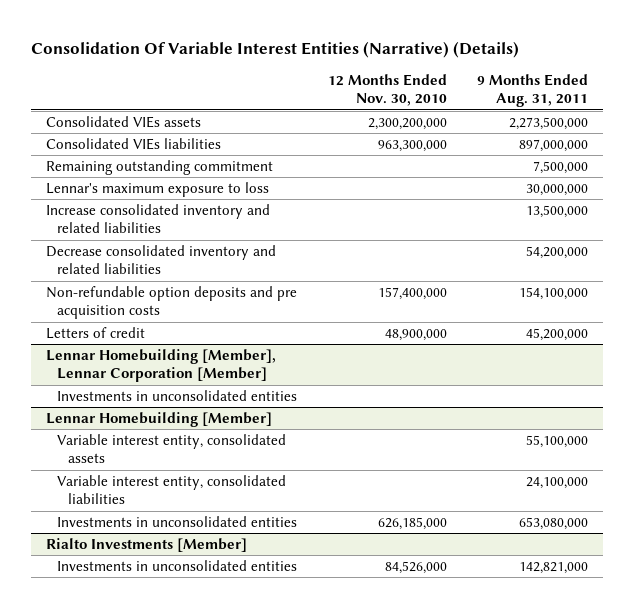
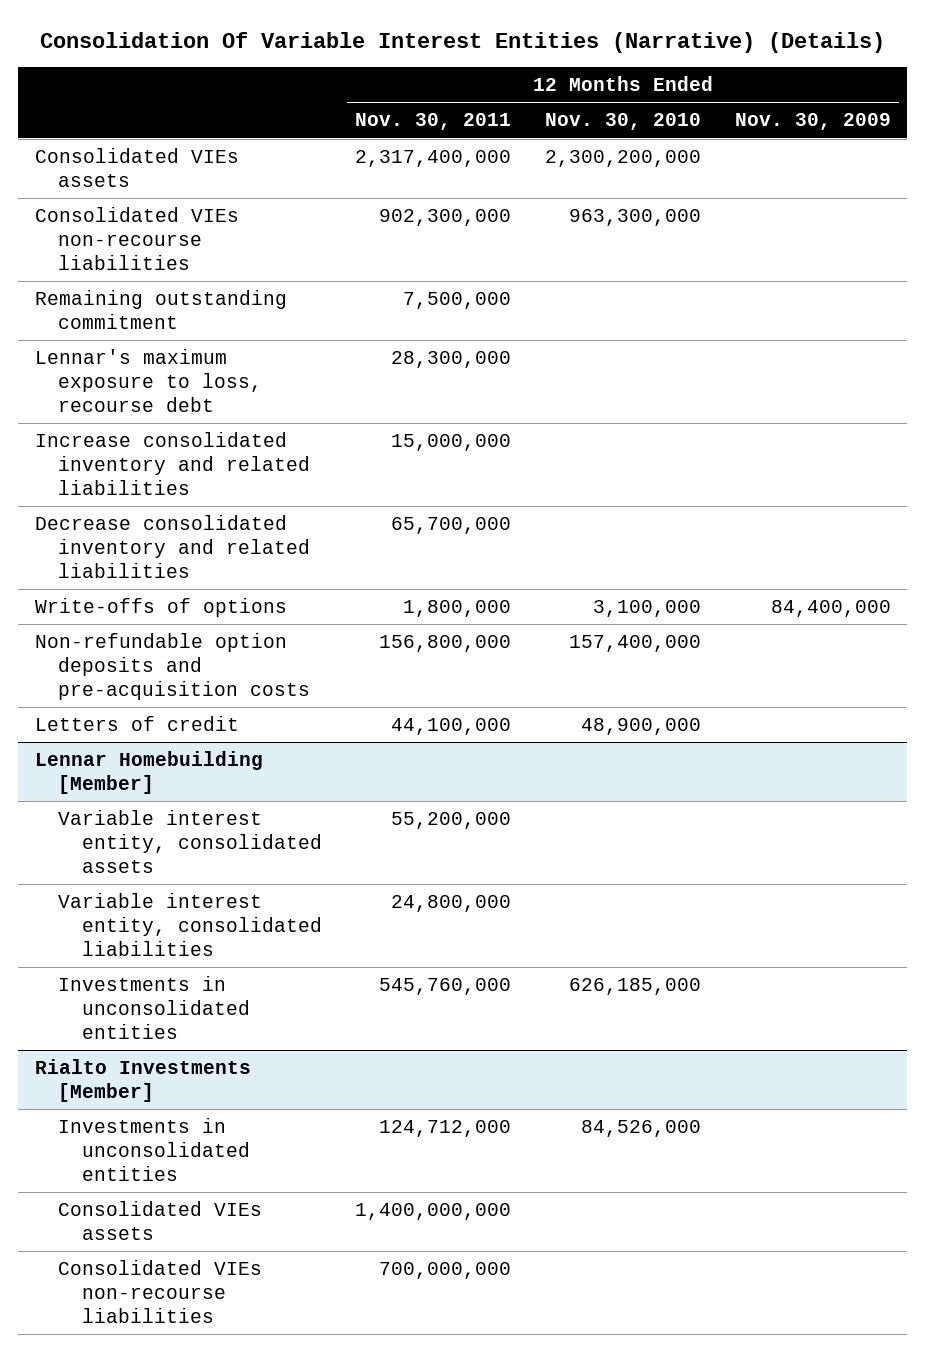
[476,73,588,108] 9 Months Ended Aug. 31, 2011 -> none
none -> [355,113,512,131] Nov. 30, 2011
none -> [734,113,891,131] Nov. 30, 2009
[46,137,222,150] Consolidated VIEs liabilities -> [34,207,239,271] Consolidated VIEs non-recourse liabilities
[46,181,270,197] Lennar's maximum exposure to loss -> [34,349,263,413] Lennar's maximum exposure to loss, recourse debt
none -> [34,598,287,618] Write-offs of options
[46,285,298,320] Non-refundable option deposits and pre acquisition costs -> [34,633,311,701] Non-refundable option deposits and pre-acquisition costs
[46,348,277,383] Lennar Homebuilding [Member], Lennar Corporation [Member] -> none
[57,389,298,401] Investments in unconsolidated entities -> none
none -> [58,1201,263,1241] Consolidated VIEs assets
none -> [58,1260,263,1324] Consolidated VIEs non-recourse liabilities

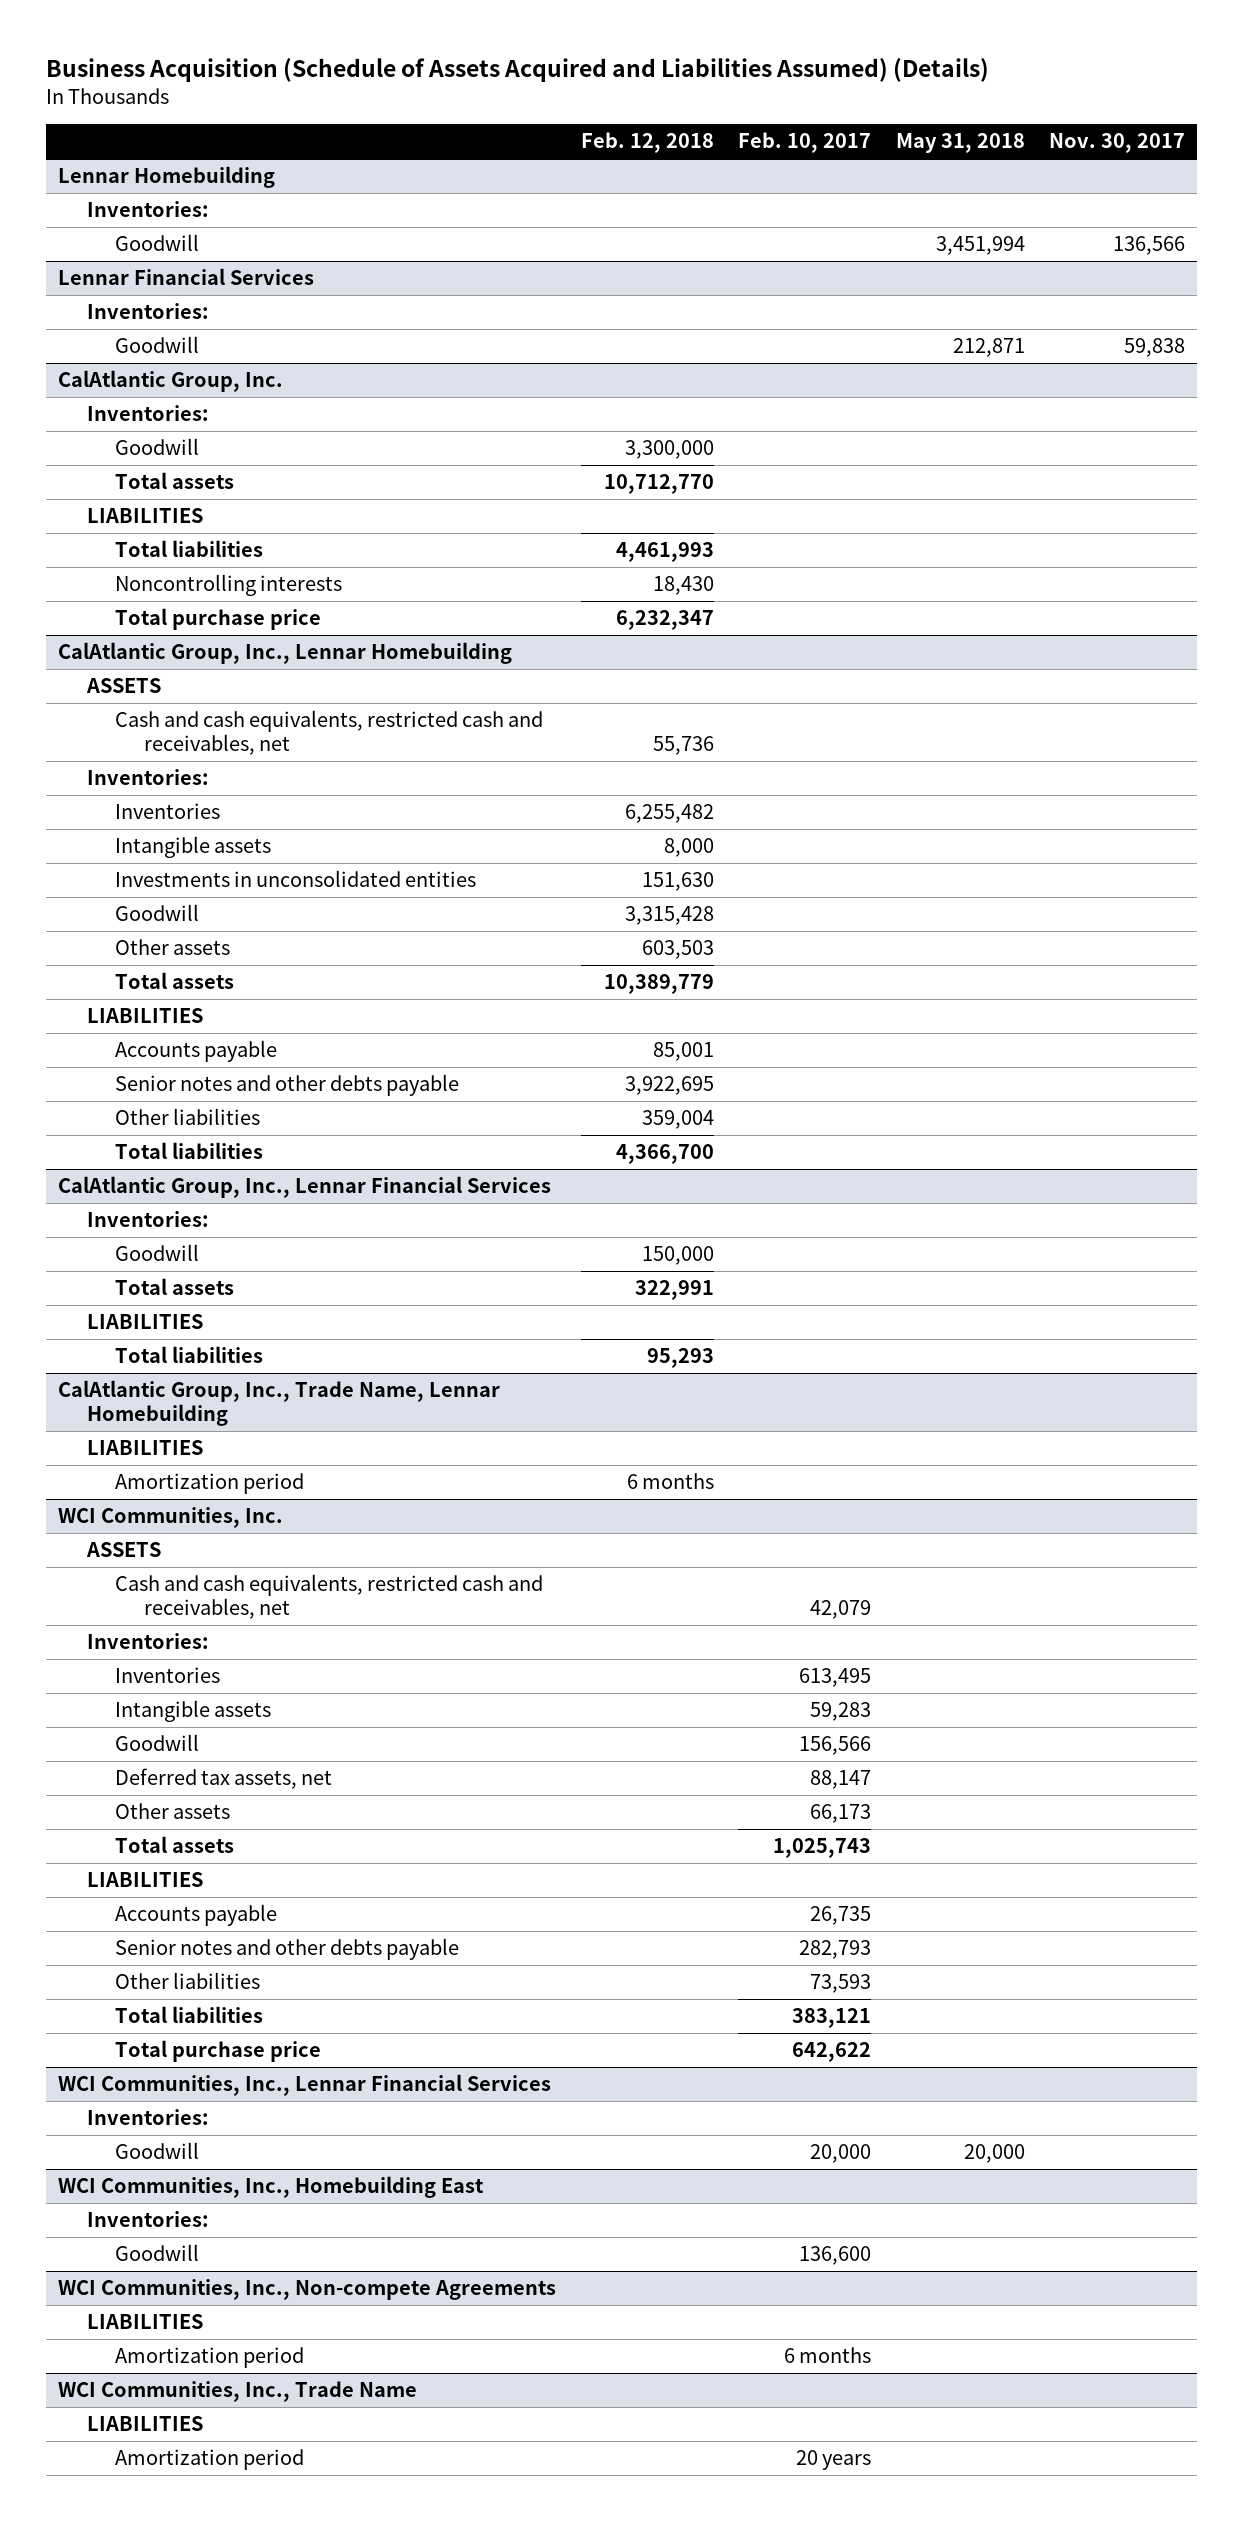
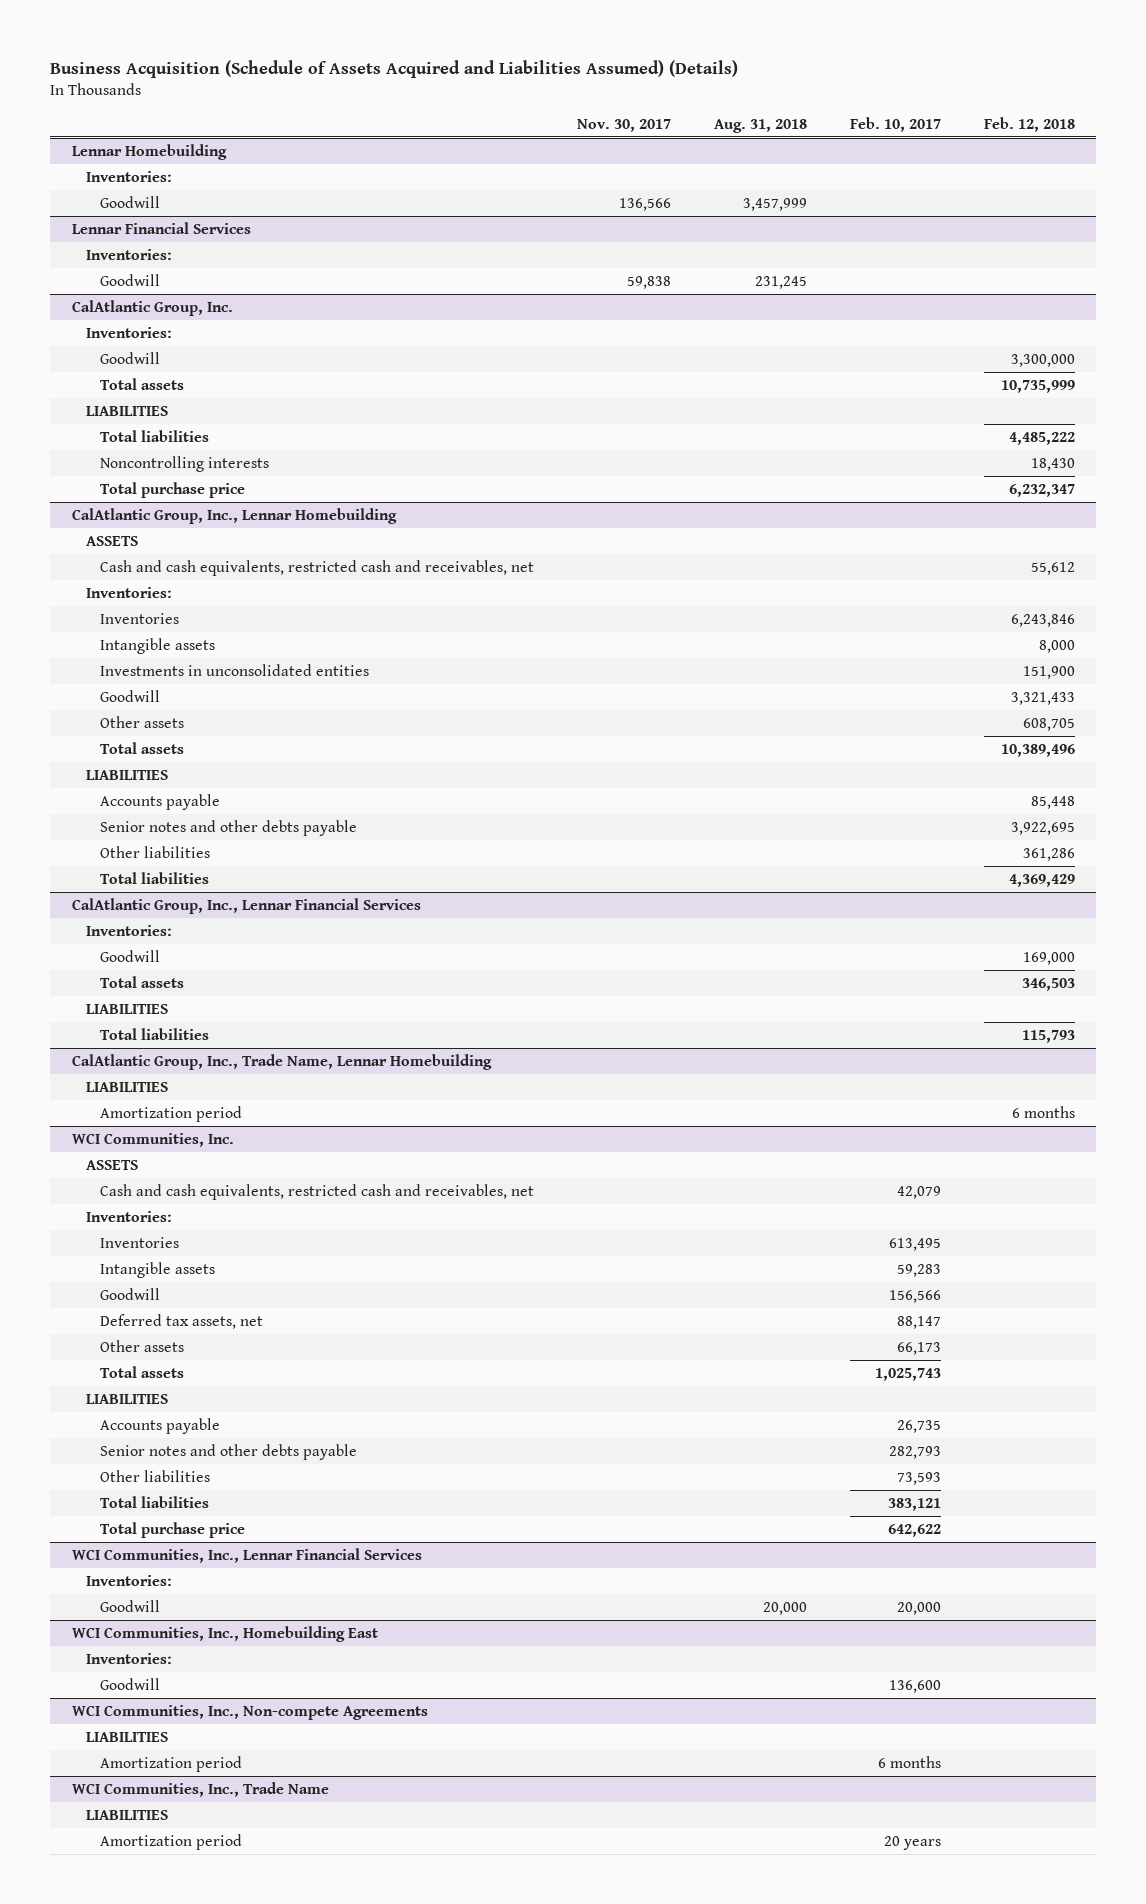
[895,133,1025,154] May 31, 2018 -> none
none -> [713,118,807,133] Aug. 31, 2018
[603,474,714,495] 10,712,770 -> [1000,379,1075,393] 10,735,999
[615,542,714,563] 4,461,993 -> [1008,431,1075,445] 4,485,222
[652,736,714,756] 55,736 -> [1030,561,1075,575] 55,612
[624,804,714,824] 6,255,482 -> [1010,613,1075,627] 6,243,846
[641,872,714,892] 151,630 -> [1022,665,1075,679] 151,900
[624,906,714,926] 3,315,428 -> [1010,691,1075,705] 3,321,433
[641,940,714,960] 603,503 -> [1022,717,1075,731] 608,705
[603,974,714,995] 10,389,779 -> [1000,743,1075,757] 10,389,496
[652,1042,714,1062] 85,001 -> [1030,795,1075,809] 85,448
[641,1110,714,1130] 359,004 -> [1022,847,1075,861] 361,286
[615,1144,714,1165] 4,366,700 -> [1008,873,1075,887] 4,369,429
[641,1246,714,1266] 150,000 -> [1022,951,1075,965] 169,000
[634,1280,714,1301] 322,991 -> [1021,977,1075,991] 346,503
[646,1348,714,1369] 95,293 -> [1021,1029,1075,1043] 115,793

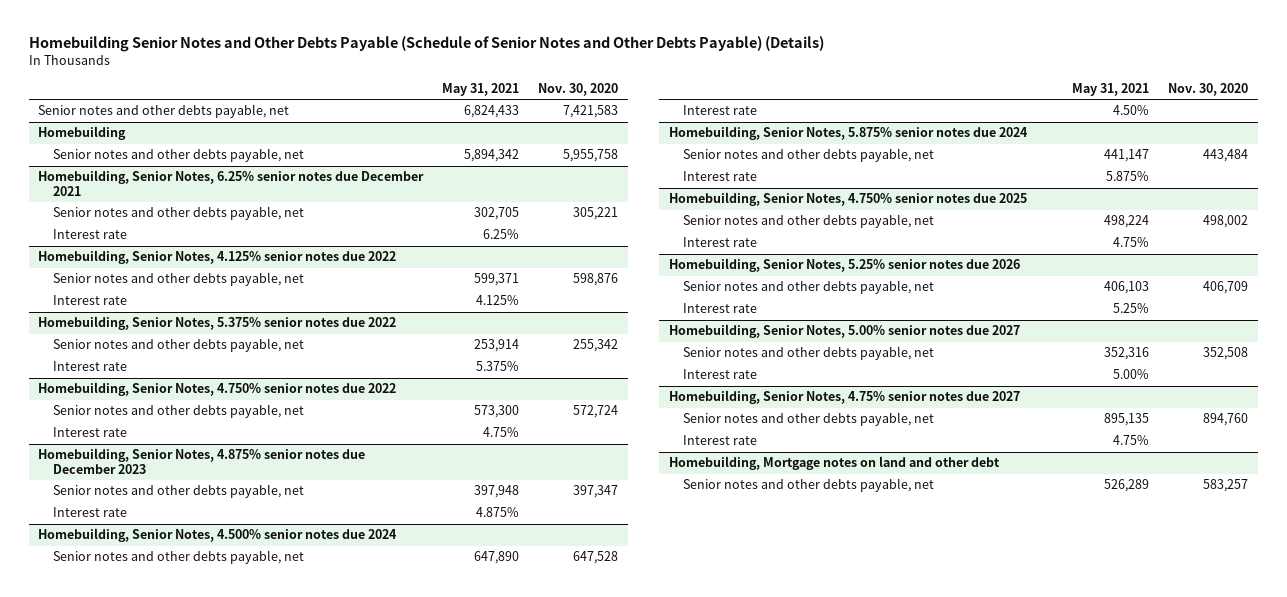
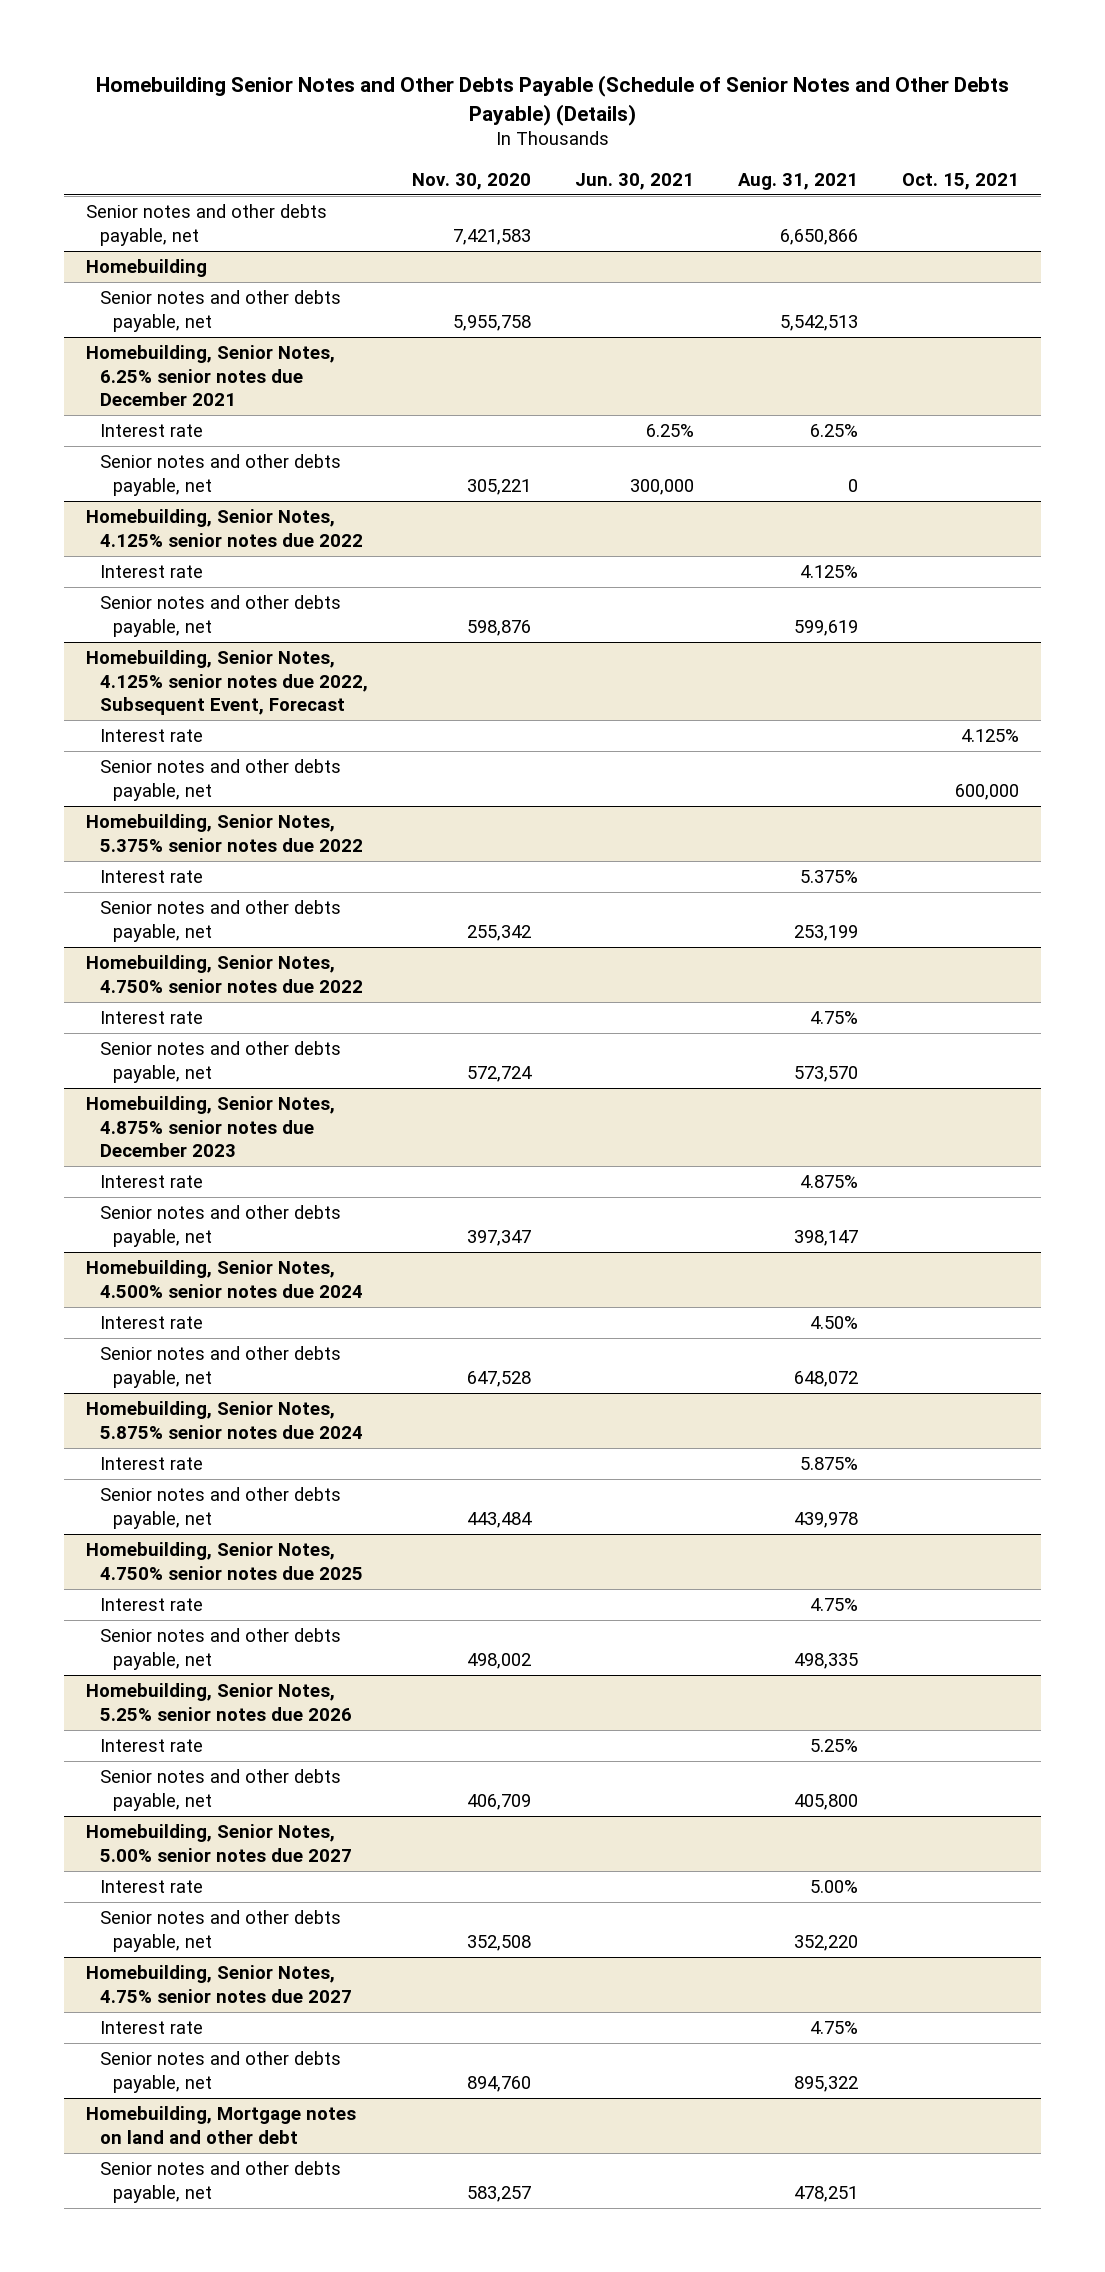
[442,83,520,97] May 31, 2021 -> none
none -> [574,172,694,190] Jun. 30, 2021
none -> [738,172,859,190] Aug. 31, 2021
none -> [902,172,1020,190] Oct. 15, 2021
[52,206,304,221] Senior notes and other debts payable, net -> [99,454,341,496] Senior notes and other debts payable, net
[52,272,304,287] Senior notes and other debts payable, net -> [99,595,341,637] Senior notes and other debts payable, net
none -> [86,650,368,716] Homebuilding, Senior Notes, 4.125% senior notes due 2022, Subsequent Event, Forecast
none -> [99,729,203,743] Interest rate
none -> [99,759,341,801] Senior notes and other debts payable, net
[52,338,304,353] Senior notes and other debts payable, net -> [99,900,341,942] Senior notes and other debts payable, net
[52,404,304,419] Senior notes and other debts payable, net -> [99,1041,341,1083] Senior notes and other debts payable, net
[52,484,304,499] Senior notes and other debts payable, net -> [99,1205,341,1247] Senior notes and other debts payable, net
[52,550,304,565] Senior notes and other debts payable, net -> [99,1346,341,1388] Senior notes and other debts payable, net
[683,148,935,163] Senior notes and other debts payable, net -> [99,1487,341,1529] Senior notes and other debts payable, net
[683,214,935,229] Senior notes and other debts payable, net -> [99,1628,341,1670] Senior notes and other debts payable, net
[683,280,935,295] Senior notes and other debts payable, net -> [99,1769,341,1811] Senior notes and other debts payable, net
[683,346,935,361] Senior notes and other debts payable, net -> [99,1910,341,1952] Senior notes and other debts payable, net
[683,412,935,427] Senior notes and other debts payable, net -> [99,2051,341,2093] Senior notes and other debts payable, net

